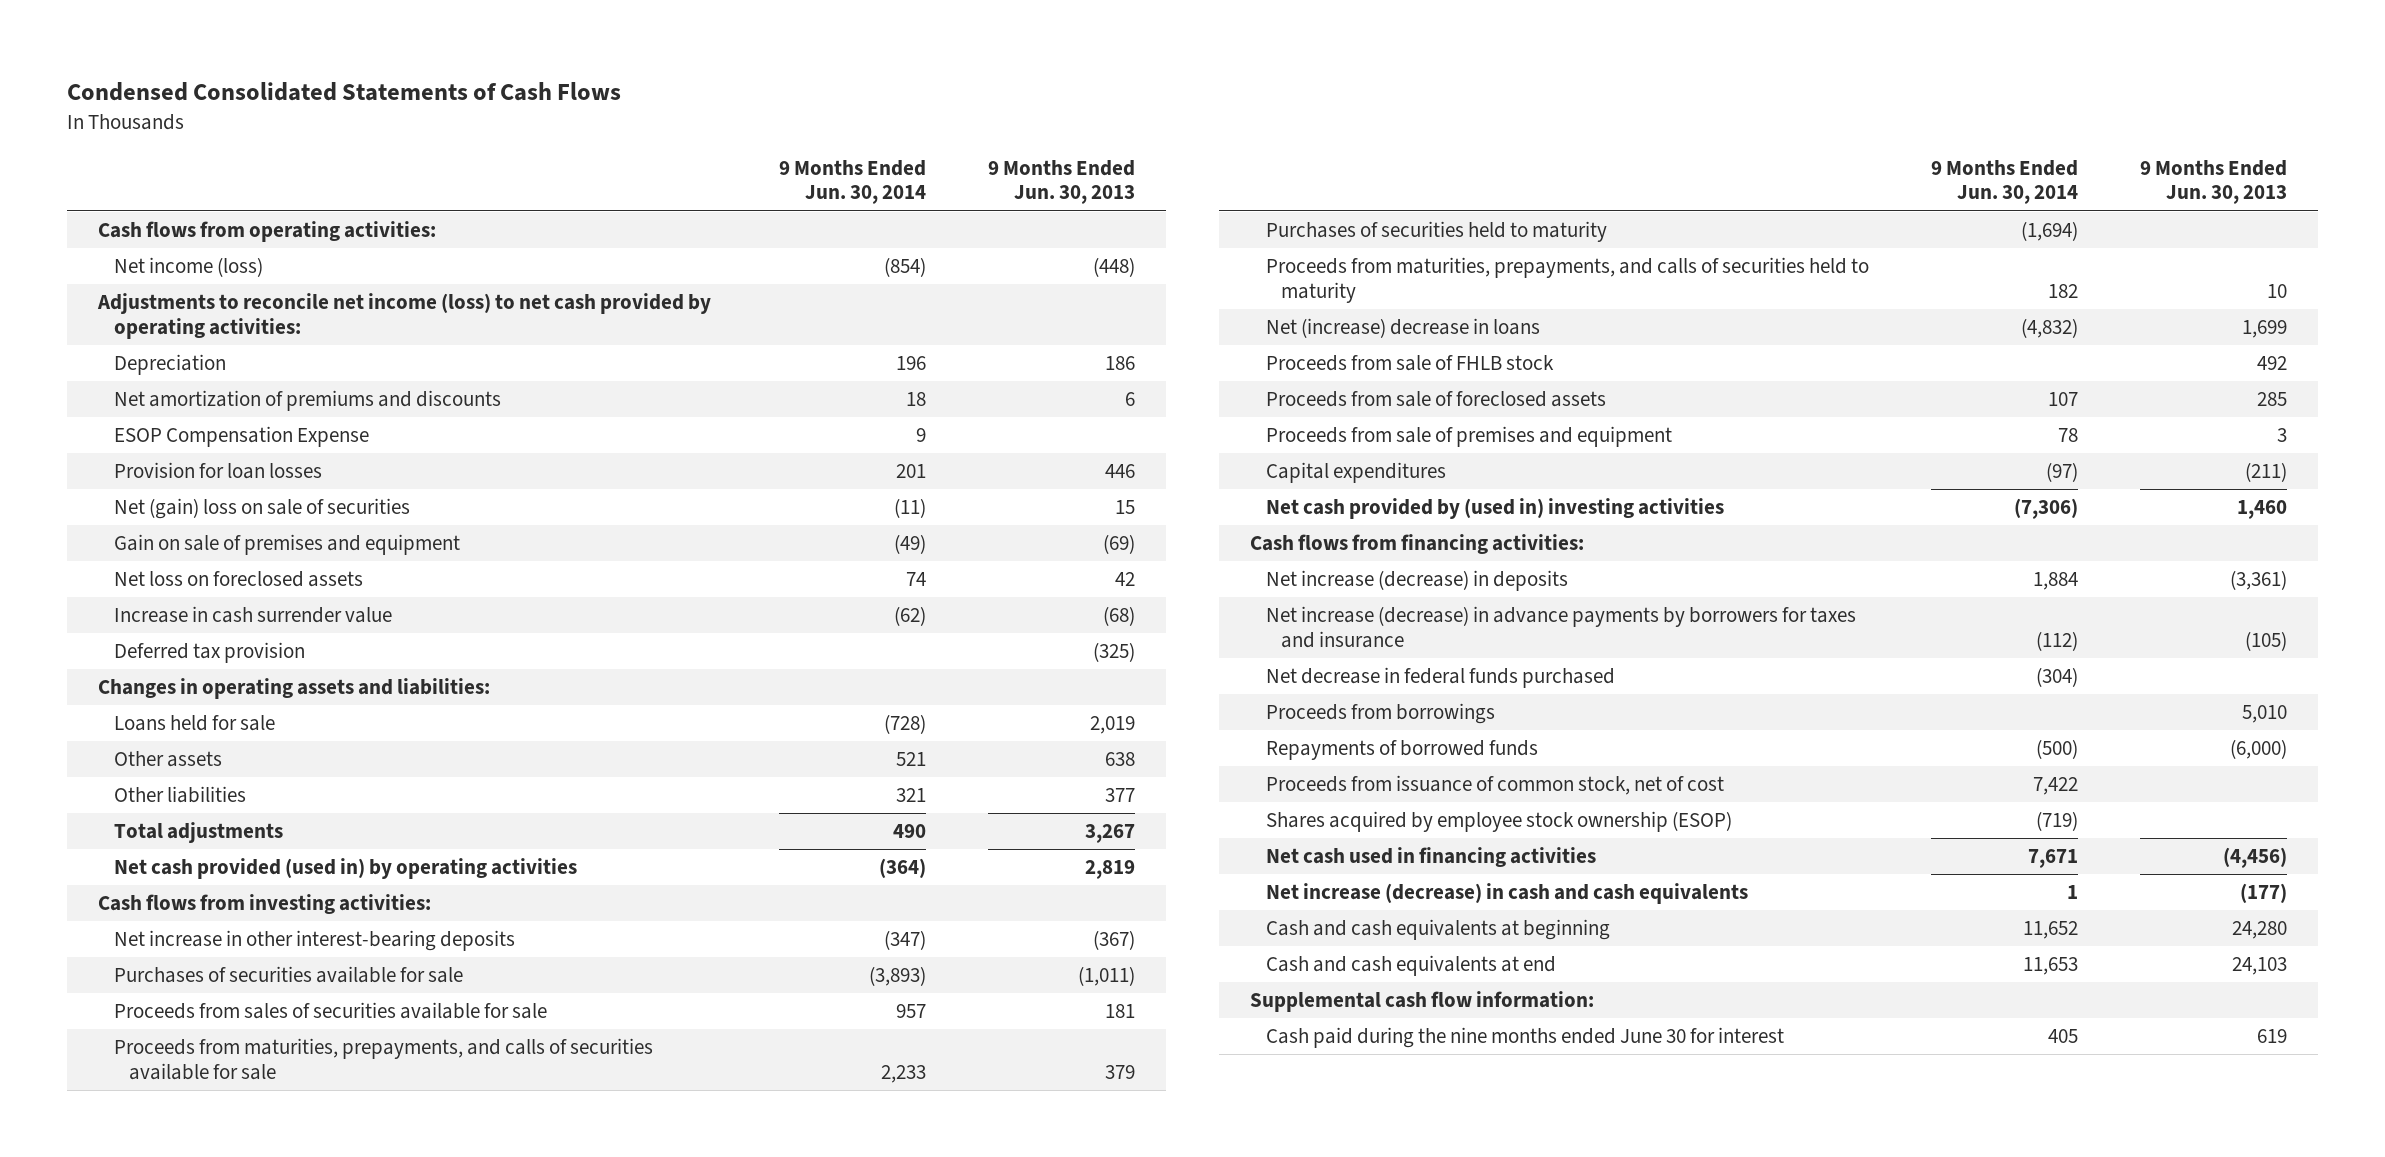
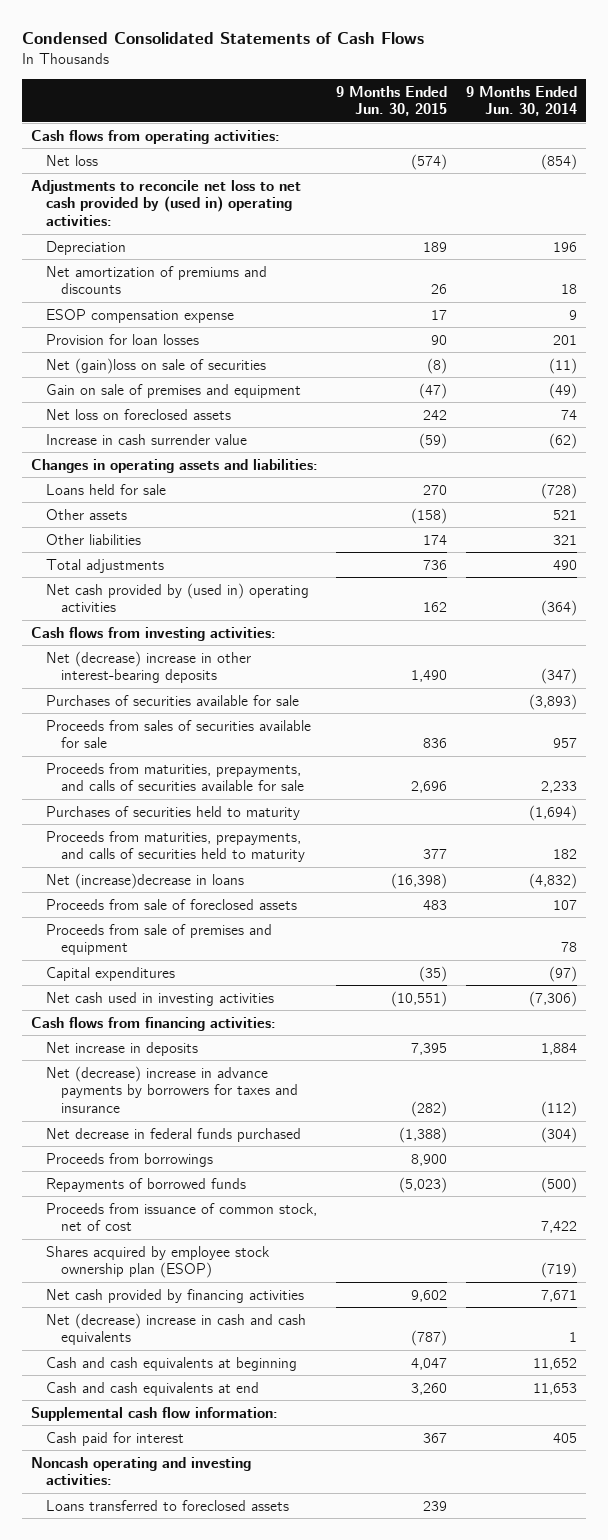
[987,160,1135,205] 9 Months Ended Jun. 30, 2013 -> none
none -> [336,85,448,117] 9 Months Ended Jun. 30, 2015
[113,257,263,278] Net income (loss) -> [45,154,98,166] Net loss
[97,293,712,339] Adjustments to reconcile net income (loss) to net cash provided by operating activities: -> [30,179,301,226] Adjustments to reconcile net loss to net cash provided by (used in) operating activities:
[113,426,369,448] ESOP Compensation Expense -> [45,308,234,323] ESOP compensation expense
[113,498,410,520] Net (gain) loss on sale of securities -> [45,357,266,374] Net (gain)loss on sale of securities
[113,642,305,664] Deferred tax provision -> none
[113,858,577,880] Net cash provided (used in) by operating activities -> [45,582,309,613] Net cash provided by (used in) operating activities
[113,930,515,952] Net increase in other interest-bearing deposits -> [45,650,251,684] Net (decrease) increase in other interest-bearing deposits
[1265,355,1554,372] Proceeds from sale of FHLB stock -> none
[1265,318,1540,339] Net (increase) decrease in loans -> [45,872,244,889] Net (increase)decrease in loans
[1265,498,1724,520] Net cash provided by (used in) investing activities -> [45,991,274,1006] Net cash used in investing activities
[1265,570,1568,592] Net increase (decrease) in deposits -> [45,1041,198,1056] Net increase in deposits
[1265,606,1856,648] Net increase (decrease) in advance payments by borrowers for taxes and insurance -> [45,1065,298,1113] Net (decrease) increase in advance payments by borrowers for taxes and insurance
[1265,811,1732,833] Shares acquired by employee stock ownership (ESOP) -> [45,1245,270,1279] Shares acquired by employee stock ownership plan (ESOP)
[1265,847,1596,868] Net cash used in financing activities -> [45,1288,304,1303] Net cash provided by financing activities
[1265,883,1748,905] Net increase (decrease) in cash and cash equivalents -> [45,1312,306,1346] Net (decrease) increase in cash and cash equivalents
[1265,1027,1784,1049] Cash paid during the nine months ended June 30 for interest -> [45,1431,184,1446] Cash paid for interest
none -> [30,1456,251,1486] Noncash operating and investing activities:
none -> [45,1499,289,1511] Loans transferred to foreclosed assets

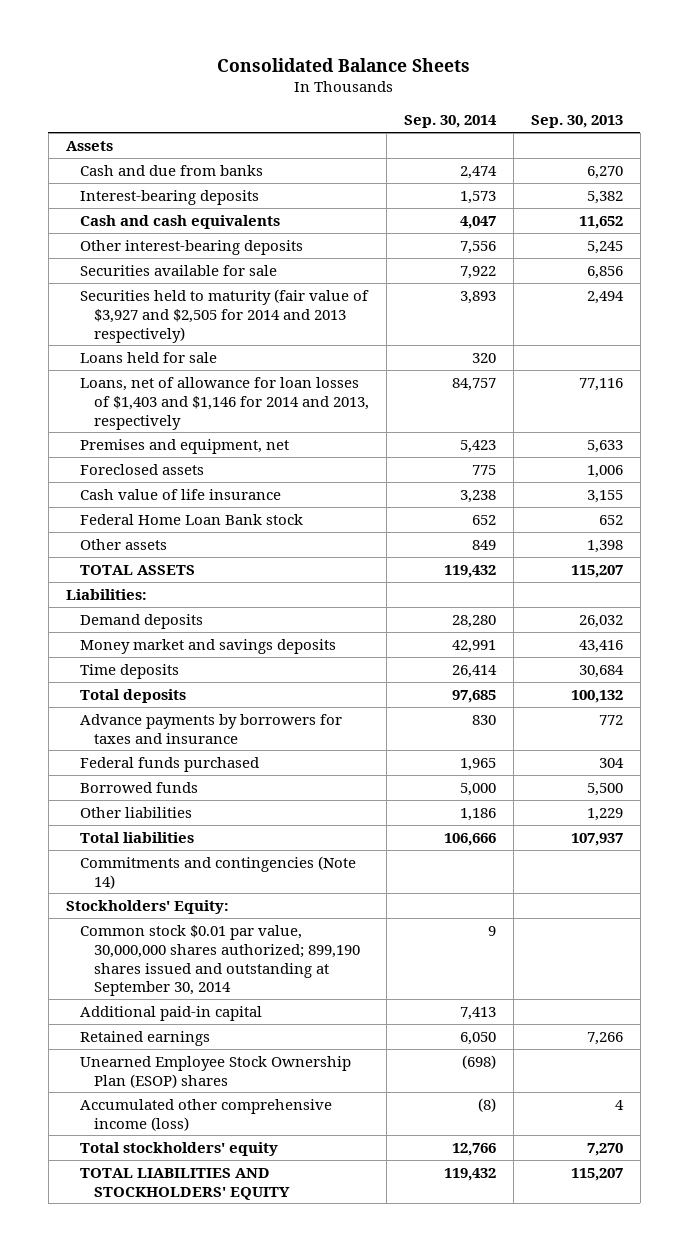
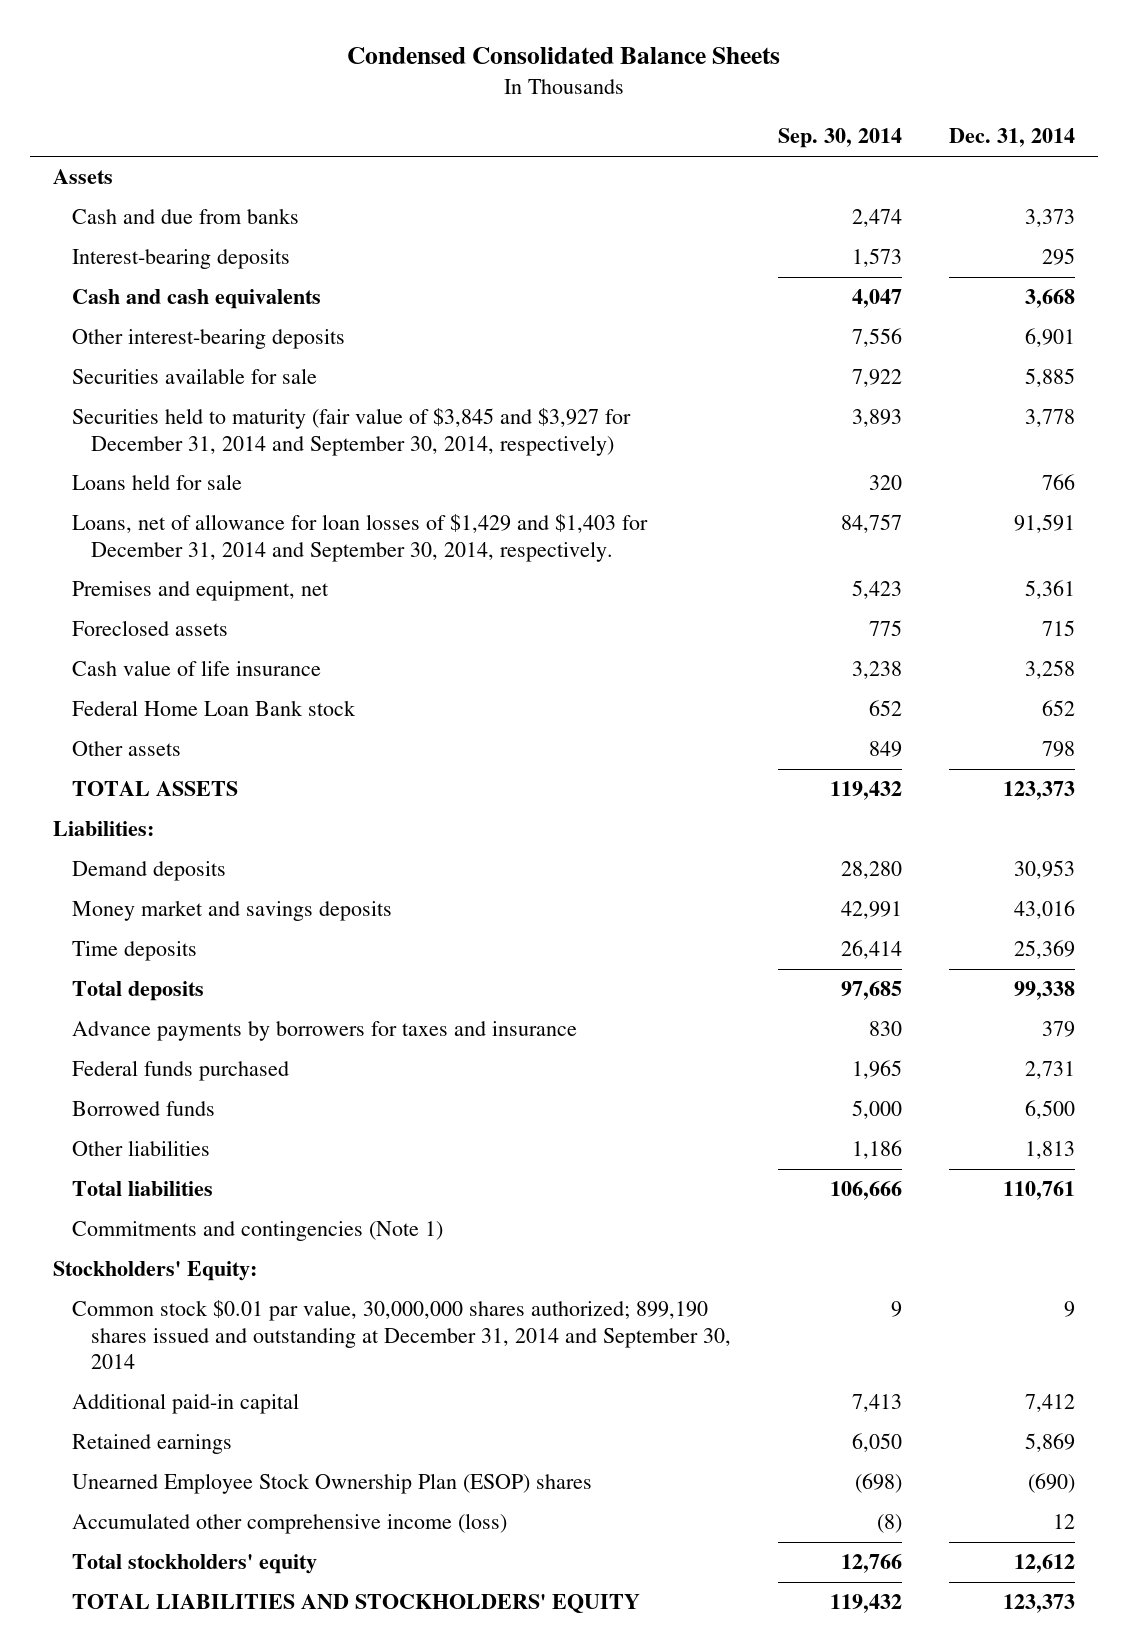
[217,57,471,72] Consolidated Balance Sheets -> [346,47,780,65] Condensed Consolidated Balance Sheets
[530,115,623,129] Sep. 30, 2013 -> none
none -> [948,128,1075,148] Dec. 31, 2014
[79,288,369,343] Securities held to maturity (fair value of $3,927 and $2,505 for 2014 and 2013 respectively) -> [72,408,632,456] Securities held to maturity (fair value of $3,845 and $3,927 for December 31, 2014 and September 30, 2014, respectively)
[79,376,369,430] Loans, net of allowance for loan losses of $1,403 and $1,146 for 2014 and 2013, respectively -> [72,514,649,562] Loans, net of allowance for loan losses of $1,429 and $1,403 for December 31, 2014 and September 30, 2014, respectively.
[79,855,356,889] Commitments and contingencies (Note 14) -> [72,1221,444,1242] Commitments and contingencies (Note 1)
[79,924,360,997] Common stock $0.01 par value, 30,000,000 shares authorized; 899,190 shares issued and outstanding at September 30, 2014 -> [72,1300,732,1369] Common stock $0.01 par value, 30,000,000 shares authorized; 899,190 shares issued and outstanding at December 31, 2014 and September 30, 2014

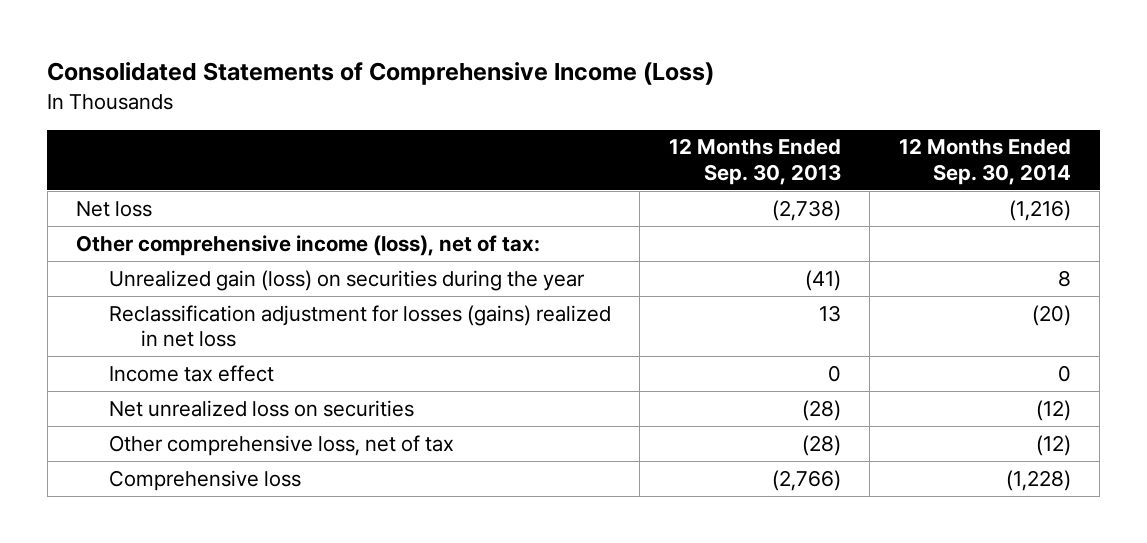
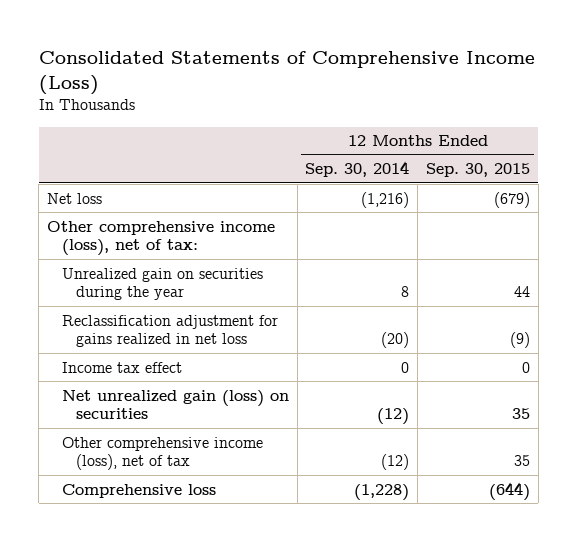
[668,138,841,185] 12 Months Ended Sep. 30, 2013 -> none
none -> [425,163,530,178] Sep. 30, 2015
[108,269,585,291] Unrealized gain (loss) on securities during the year -> [61,267,263,301] Unrealized gain on securities during the year
[108,304,611,348] Reclassification adjustment for losses (gains) realized in net loss -> [61,314,278,348] Reclassification adjustment for gains realized in net loss
[108,399,414,417] Net unrealized loss on securities -> [61,389,289,420] Net unrealized gain (loss) on securities
[108,434,454,456] Other comprehensive loss, net of tax -> [61,436,263,471] Other comprehensive income (loss), net of tax

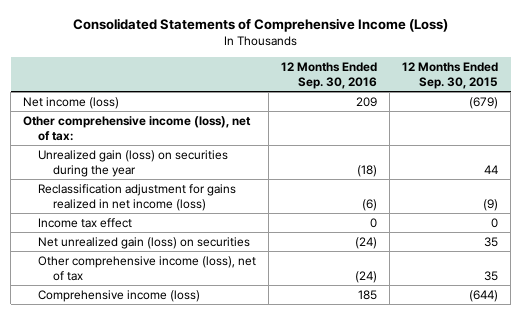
[305,161,410,178] Sep. 30, 2014 -> none
none -> [281,61,378,89] 12 Months Ended Sep. 30, 2016
[47,192,103,204] Net loss -> [23,96,120,109] Net income (loss)
[61,267,263,301] Unrealized gain on securities during the year -> [38,149,229,177] Unrealized gain (loss) on securities during the year
[61,314,278,348] Reclassification adjustment for gains realized in net loss -> [38,183,237,211] Reclassification adjustment for gains realized in net income (loss)
[61,483,216,498] Comprehensive loss -> [38,289,201,302] Comprehensive income (loss)

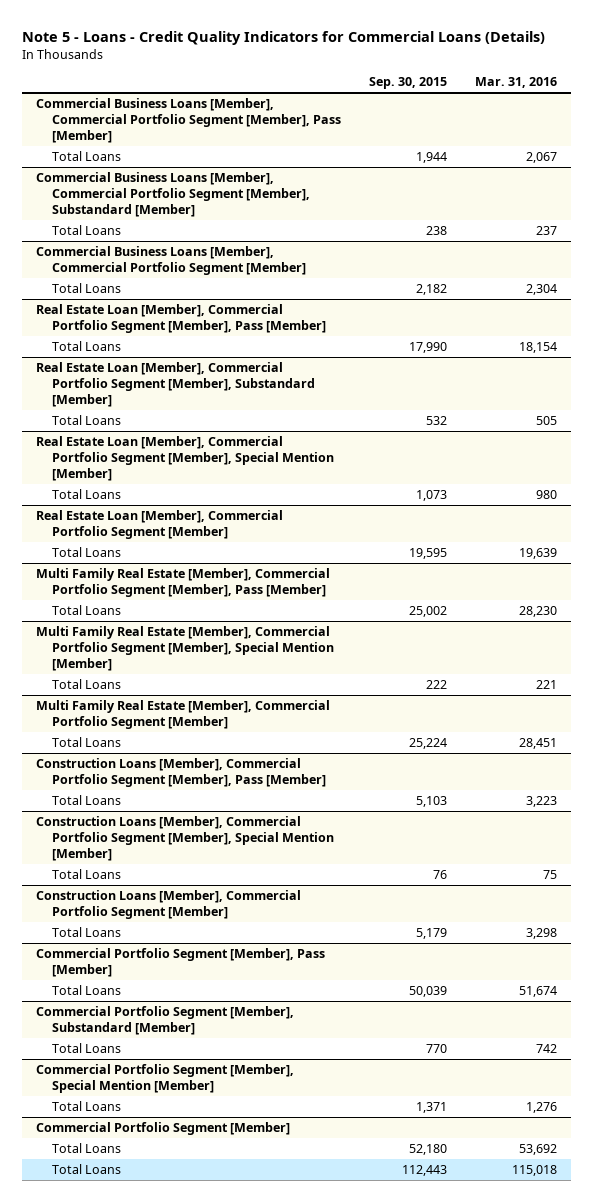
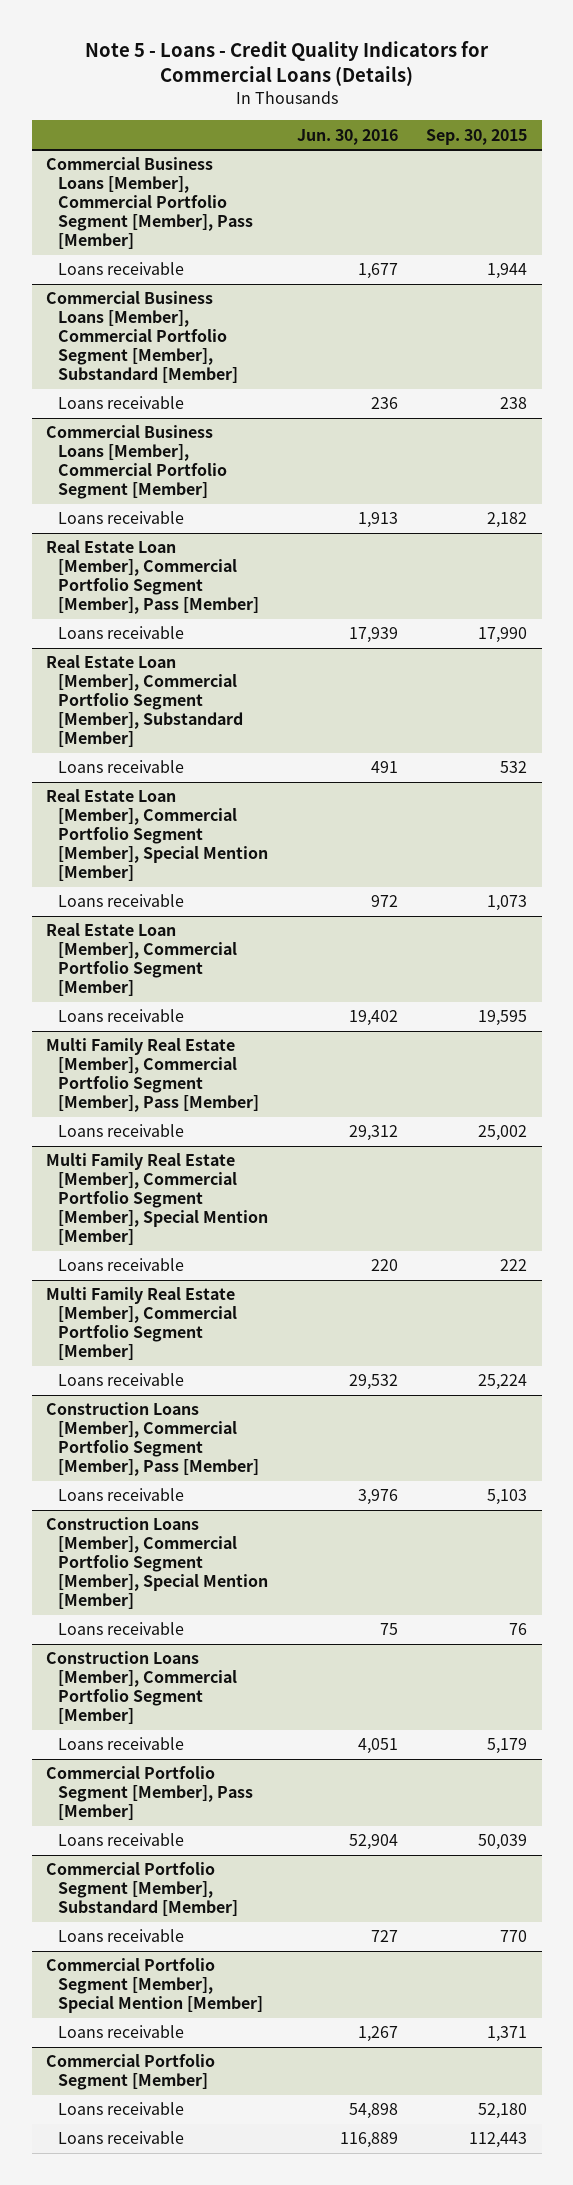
[474,77,557,89] Mar. 31, 2016 -> none
none -> [296,128,398,145] Jun. 30, 2016
[51,150,121,161] Total Loans -> [58,262,185,276] Loans receivable
[51,224,121,235] Total Loans -> [58,396,185,410] Loans receivable
[51,282,121,293] Total Loans -> [58,511,185,525] Loans receivable
[51,340,121,351] Total Loans -> [58,626,185,640] Loans receivable
[51,414,121,425] Total Loans -> [58,760,185,774] Loans receivable
[51,488,121,499] Total Loans -> [58,894,185,908] Loans receivable
[51,546,121,557] Total Loans -> [58,1009,185,1023] Loans receivable
[51,604,121,615] Total Loans -> [58,1124,185,1138] Loans receivable
[51,678,121,689] Total Loans -> [58,1258,185,1272] Loans receivable
[51,736,121,747] Total Loans -> [58,1373,185,1387] Loans receivable
[51,794,121,805] Total Loans -> [58,1488,185,1502] Loans receivable
[51,868,121,879] Total Loans -> [58,1622,185,1636] Loans receivable
[51,926,121,937] Total Loans -> [58,1737,185,1751] Loans receivable
[51,984,121,995] Total Loans -> [58,1833,185,1847] Loans receivable
[51,1042,121,1053] Total Loans -> [58,1929,185,1943] Loans receivable
[51,1100,121,1111] Total Loans -> [58,2025,185,2039] Loans receivable
[51,1142,121,1153] Total Loans -> [58,2102,185,2116] Loans receivable
[51,1163,121,1174] Total Loans -> [58,2131,185,2145] Loans receivable

